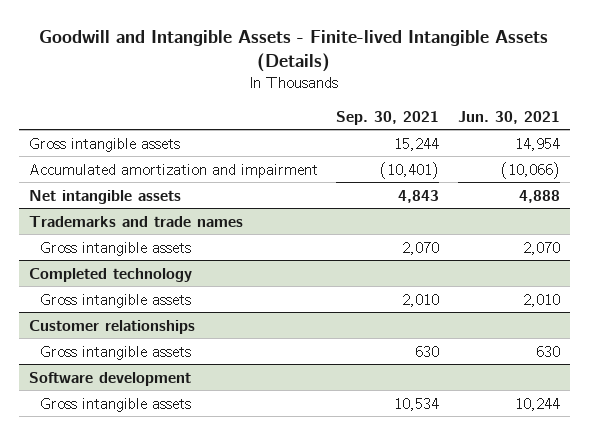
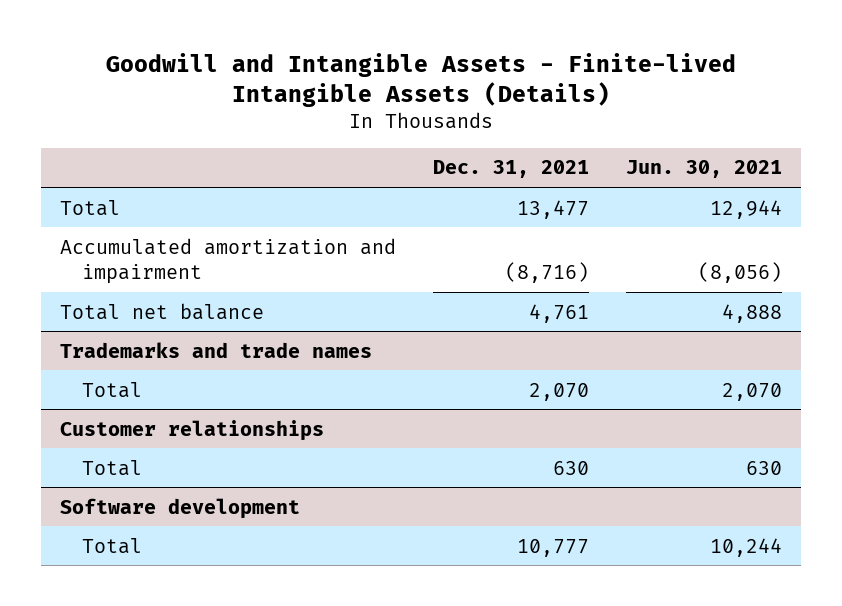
[336,110,440,125] Sep. 30, 2021 -> none
none -> [433,160,590,179] Dec. 31, 2021
[28,137,180,152] Gross intangible assets -> none
none -> [60,199,121,216] Total
[501,161,561,179] (10,066) -> [698,261,783,283] (8,056)
[28,189,181,204] Net intangible assets -> [60,302,265,320] Total net balance
[28,267,192,282] Completed technology -> none
[40,293,192,308] Gross intangible assets -> none
[40,241,192,256] Gross intangible assets -> [81,381,142,398] Total
[40,345,192,360] Gross intangible assets -> [81,459,142,476] Total
[40,397,192,412] Gross intangible assets -> [81,537,142,554] Total

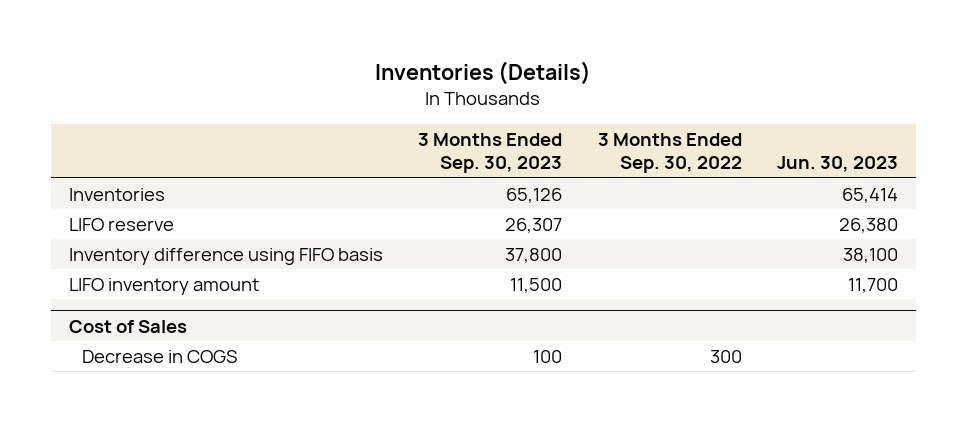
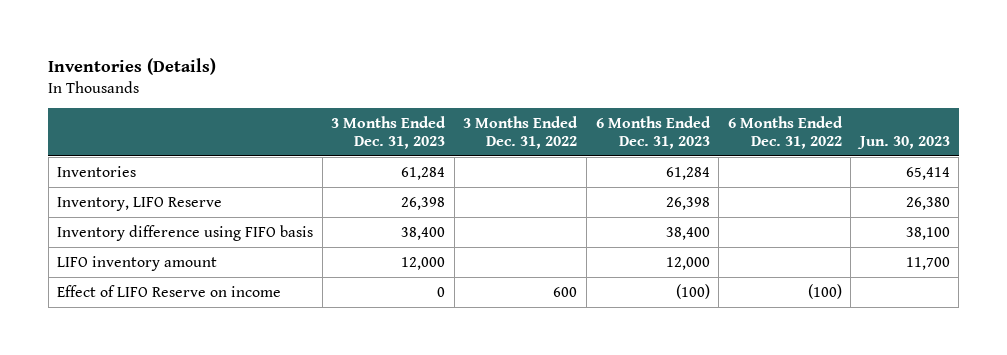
[418,132,563,174] 3 Months Ended Sep. 30, 2023 -> none
[597,132,742,174] 3 Months Ended Sep. 30, 2022 -> none
none -> [331,116,447,149] 3 Months Ended Dec. 31, 2023
none -> [463,116,579,149] 3 Months Ended Dec. 31, 2022
none -> [595,116,711,149] 6 Months Ended Dec. 31, 2023
none -> [727,116,843,149] 6 Months Ended Dec. 31, 2022
[68,218,174,232] LIFO reserve -> [57,196,223,211] Inventory, LIFO Reserve
[68,319,187,333] Cost of Sales -> none
[81,350,237,364] Decrease in COGS -> [57,284,282,297] Effect of LIFO Reserve on income

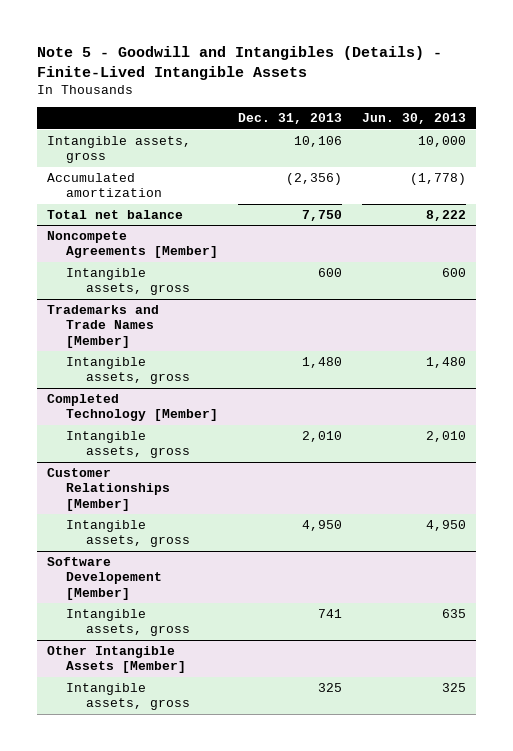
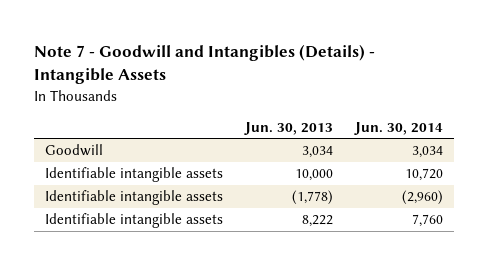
[36,45,442,80] Note 5 - Goodwill and Intangibles (Details) - Finite-Lived Intangible Assets -> [33,44,375,85] Note 7 - Goodwill and Intangibles (Details) - Intangible Assets
[238,113,343,125] Dec. 31, 2013 -> none
none -> [353,121,443,135] Jun. 30, 2014
[46,230,219,259] Noncompete Agreements [Member] -> none
[66,267,190,296] Intangible assets, gross -> none
[46,304,159,348] Trademarks and Trade Names [Member] -> none
[66,356,190,385] Intangible assets, gross -> none
[46,393,219,422] Completed Technology [Member] -> none
[66,430,190,459] Intangible assets, gross -> none
[46,467,171,511] Customer Relationships [Member] -> none
[66,519,190,548] Intangible assets, gross -> none
[46,556,163,600] Software Developement [Member] -> none
[66,608,190,637] Intangible assets, gross -> none
[46,645,187,674] Other Intangible Assets [Member] -> none
[66,682,190,711] Intangible assets, gross -> none
none -> [44,144,103,157] Goodwill
[46,135,191,164] Intangible assets, gross -> [44,167,223,183] Identifiable intangible assets
[46,172,163,198] Accumulated amortization -> [44,190,223,206] Identifiable intangible assets
[46,209,183,219] Total net balance -> [44,213,223,229] Identifiable intangible assets

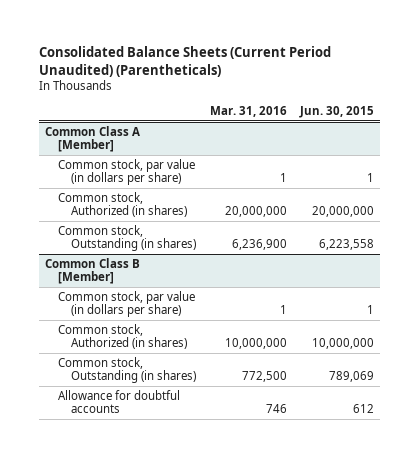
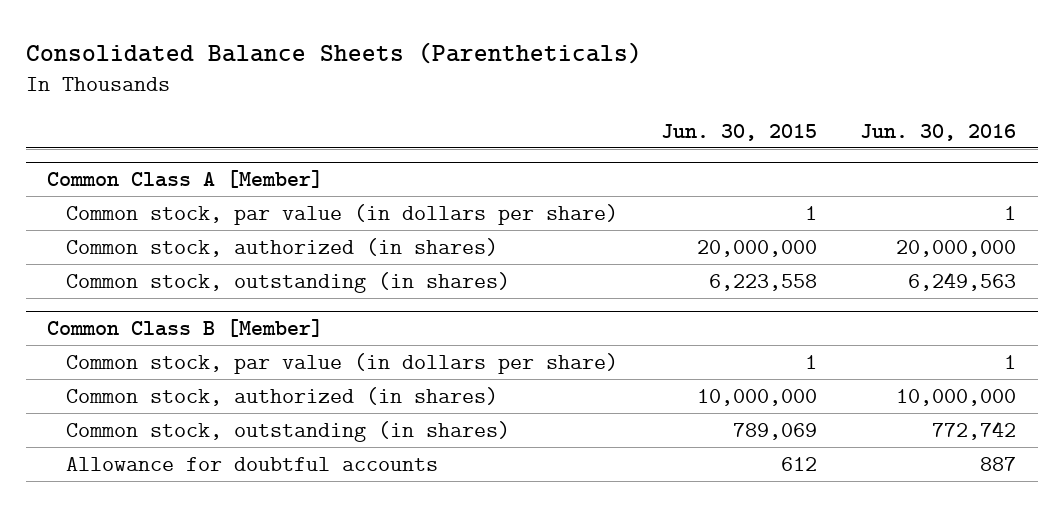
[38,45,331,77] Consolidated Balance Sheets (Current Period Unaudited) (Parentheticals) -> [25,41,642,64] Consolidated Balance Sheets (Parentheticals)
[209,106,287,118] Mar. 31, 2016 -> none
none -> [860,123,1017,141] Jun. 30, 2016
[58,191,188,218] Common stock, Authorized (in shares) -> [66,237,499,257] Common stock, authorized (in shares)
[58,224,197,252] Common stock, Outstanding (in shares) -> [66,271,511,293] Common stock, outstanding (in shares)
[58,323,188,350] Common stock, Authorized (in shares) -> [66,386,499,406] Common stock, authorized (in shares)
[58,356,197,384] Common stock, Outstanding (in shares) -> [66,420,511,442] Common stock, outstanding (in shares)

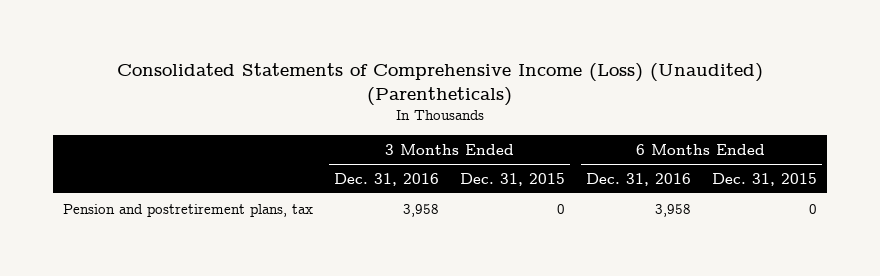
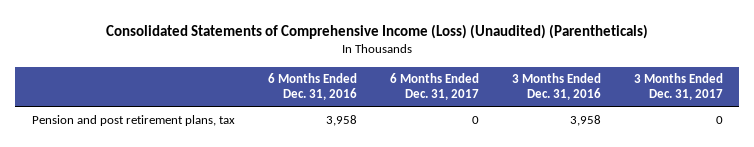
[460,172,566,186] Dec. 31, 2015 -> none
[711,172,817,186] Dec. 31, 2015 -> none
none -> [389,73,479,101] 6 Months Ended Dec. 31, 2017
none -> [633,73,723,101] 3 Months Ended Dec. 31, 2017
[63,203,314,217] Pension and postretirement plans, tax -> [31,114,235,126] Pension and post retirement plans, tax

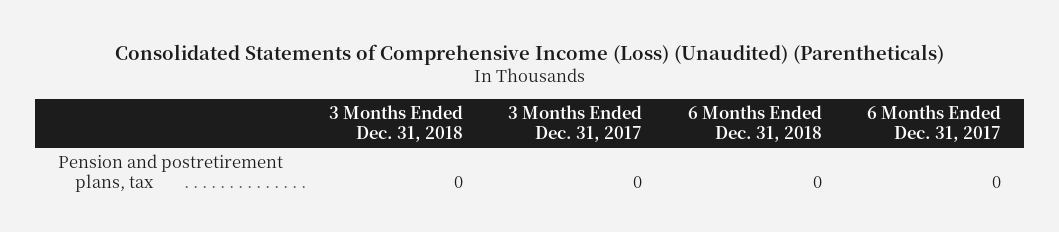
[267,73,357,101] 6 Months Ended Dec. 31, 2016 -> none
[511,73,601,101] 3 Months Ended Dec. 31, 2016 -> none
none -> [328,104,463,143] 3 Months Ended Dec. 31, 2018
none -> [687,104,822,143] 6 Months Ended Dec. 31, 2018
[31,114,235,126] Pension and post retirement plans, tax -> [57,153,283,193] Pension and postretirement plans, tax

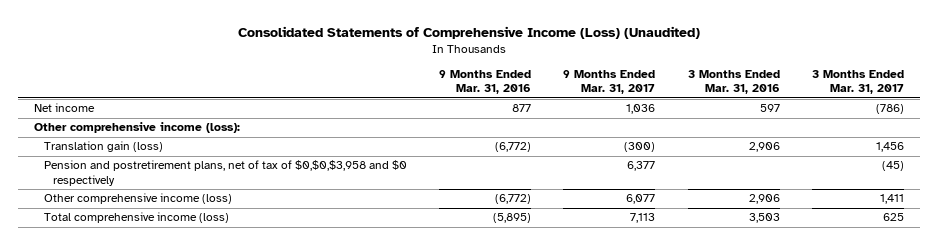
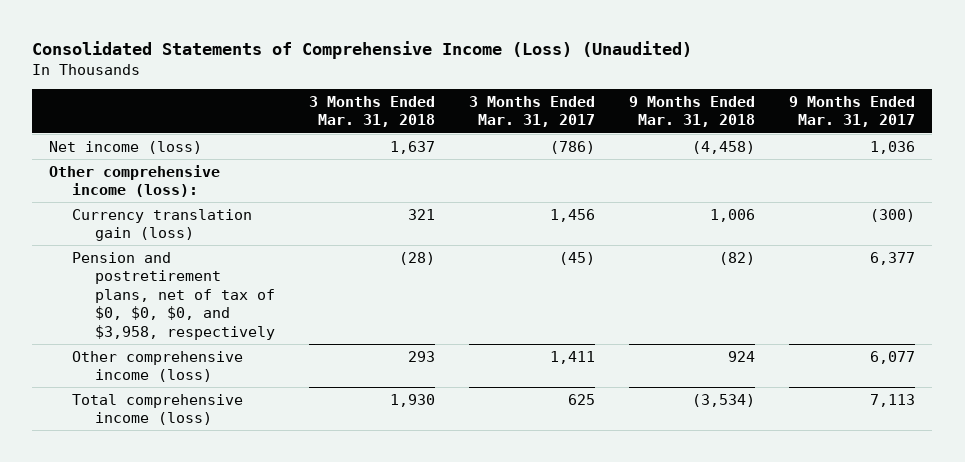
[438,70,531,95] 9 Months Ended Mar. 31, 2016 -> none
[687,70,780,95] 3 Months Ended Mar. 31, 2016 -> none
none -> [308,95,435,128] 3 Months Ended Mar. 31, 2018
none -> [629,95,756,128] 9 Months Ended Mar. 31, 2018
[34,103,96,113] Net income -> [49,140,203,154] Net income (loss)
[43,141,163,153] Translation gain (loss) -> [72,208,253,242] Currency translation gain (loss)
[43,160,407,186] Pension and postretirement plans, net of tax of $0,$0,$3,958 and $0 respectively -> [72,251,275,340] Pension and postretirement plans, net of tax of $0, $0, $0, and $3,958, respectively

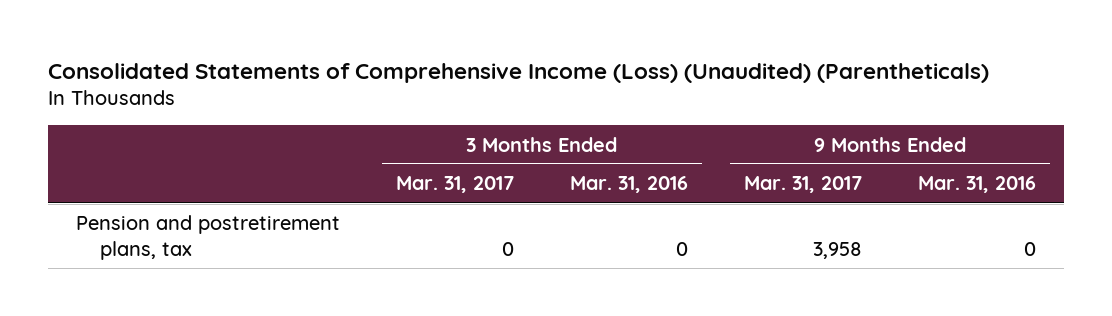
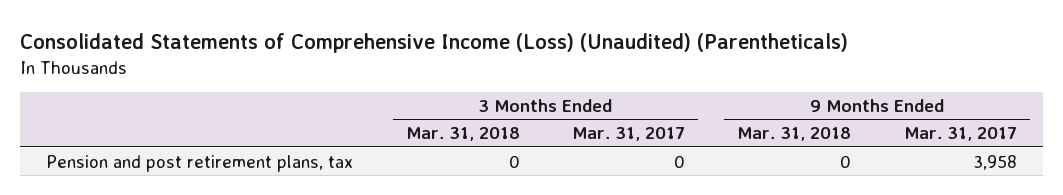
[570,176,689,194] Mar. 31, 2016 -> none
[918,176,1037,194] Mar. 31, 2016 -> none
none -> [405,127,520,142] Mar. 31, 2018
none -> [737,127,852,142] Mar. 31, 2018
[76,215,341,260] Pension and postretirement plans, tax -> [46,154,354,172] Pension and post retirement plans, tax

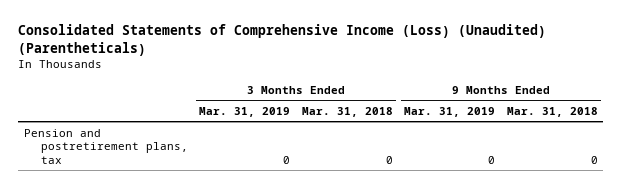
[572,127,686,142] Mar. 31, 2017 -> none
[903,127,1017,142] Mar. 31, 2017 -> none
none -> [199,106,291,117] Mar. 31, 2019
none -> [404,106,496,117] Mar. 31, 2019
[46,154,354,172] Pension and post retirement plans, tax -> [23,128,188,164] Pension and postretirement plans, tax

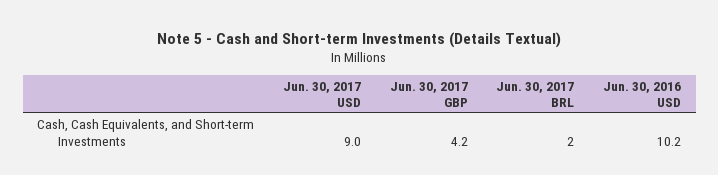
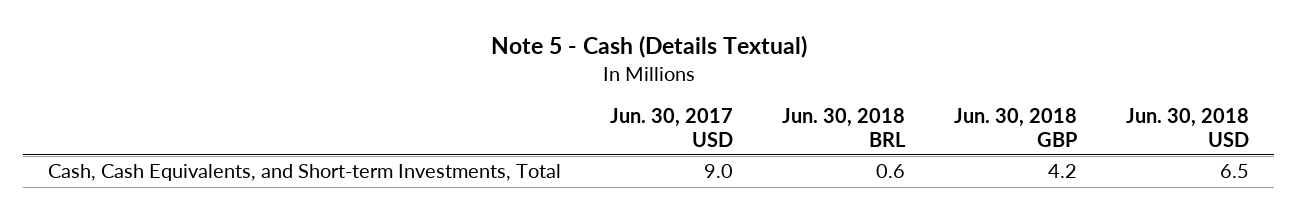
[157,31,562,48] Note 5 - Cash and Short-term Investments (Details Textual) -> [490,35,807,59] Note 5 - Cash (Details Textual)
[389,81,468,108] Jun. 30, 2017 GBP -> none
[496,81,575,108] Jun. 30, 2017 BRL -> none
[603,81,682,108] Jun. 30, 2016 USD -> none
none -> [782,107,907,147] Jun. 30, 2018 BRL
none -> [954,107,1078,147] Jun. 30, 2018 GBP
none -> [1126,107,1250,147] Jun. 30, 2018 USD
[36,119,254,146] Cash, Cash Equivalents, and Short-term Investments -> [47,164,561,182] Cash, Cash Equivalents, and Short-term Investments, Total

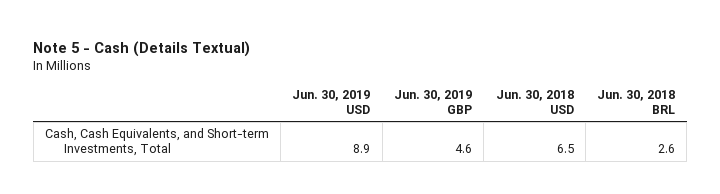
[609,107,733,147] Jun. 30, 2017 USD -> none
[954,107,1078,147] Jun. 30, 2018 GBP -> none
none -> [292,89,371,115] Jun. 30, 2019 USD
none -> [393,89,472,115] Jun. 30, 2019 GBP
[876,164,906,179] 0.6 -> [658,144,676,154] 2.6

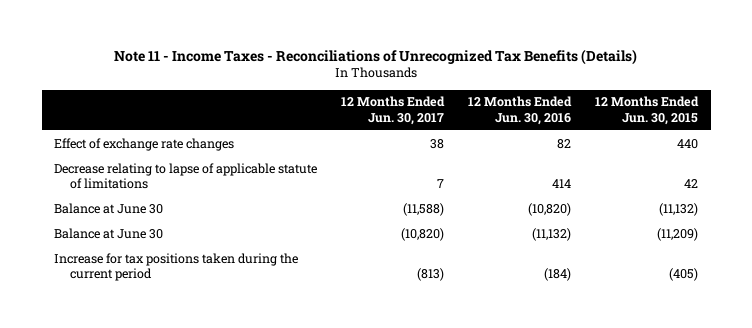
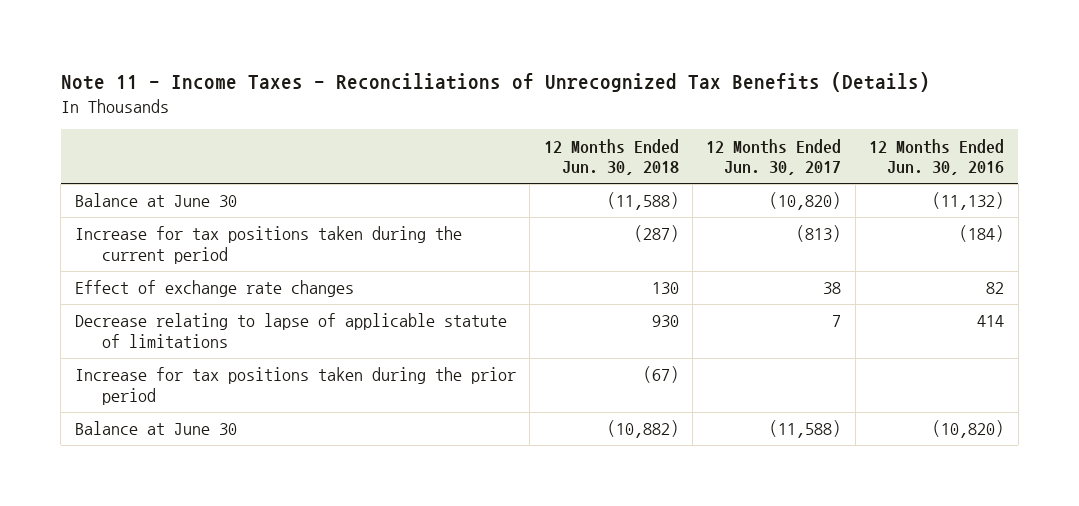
[595,96,700,125] 12 Months Ended Jun. 30, 2015 -> none
none -> [543,138,679,176] 12 Months Ended Jun. 30, 2018
[53,227,163,239] Balance at June 30 -> [74,193,237,208] Balance at June 30
[53,252,298,282] Increase for tax positions taken during the current period -> [74,226,462,264] Increase for tax positions taken during the current period
none -> [74,367,516,405] Increase for tax positions taken during the prior period

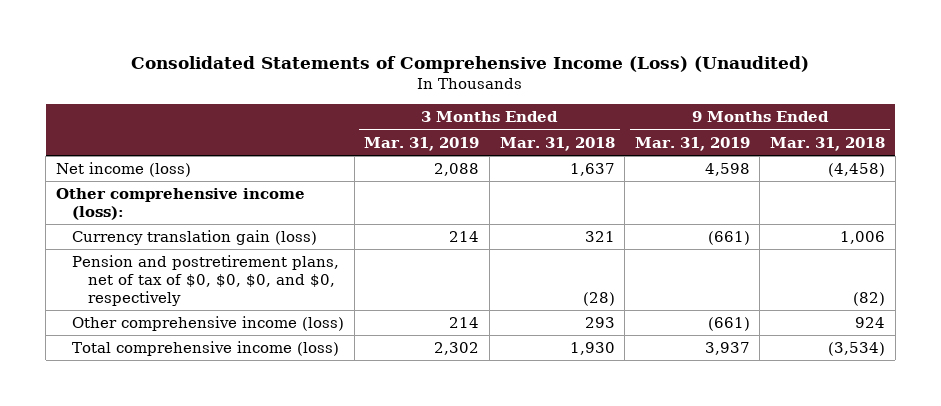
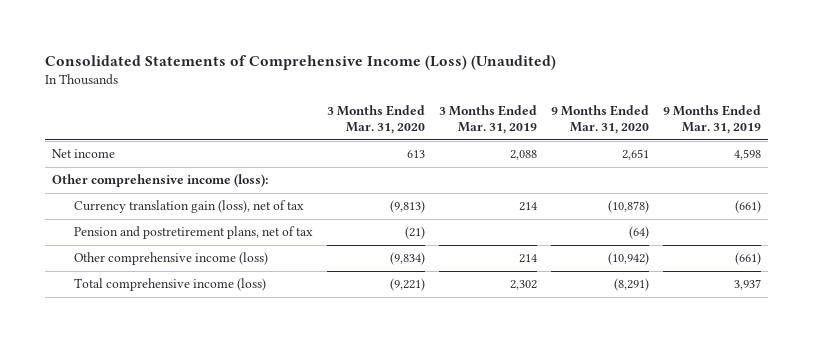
[499,136,615,151] Mar. 31, 2018 -> none
[770,136,886,151] Mar. 31, 2018 -> none
none -> [326,105,425,135] 3 Months Ended Mar. 31, 2020
none -> [551,105,650,135] 9 Months Ended Mar. 31, 2020
[55,162,191,178] Net income (loss) -> [52,149,116,159] Net income
[72,230,318,246] Currency translation gain (loss) -> [73,200,304,214] Currency translation gain (loss), net of tax
[72,255,340,306] Pension and postretirement plans, net of tax of $0, $0, $0, and $0, respectively -> [73,226,313,240] Pension and postretirement plans, net of tax

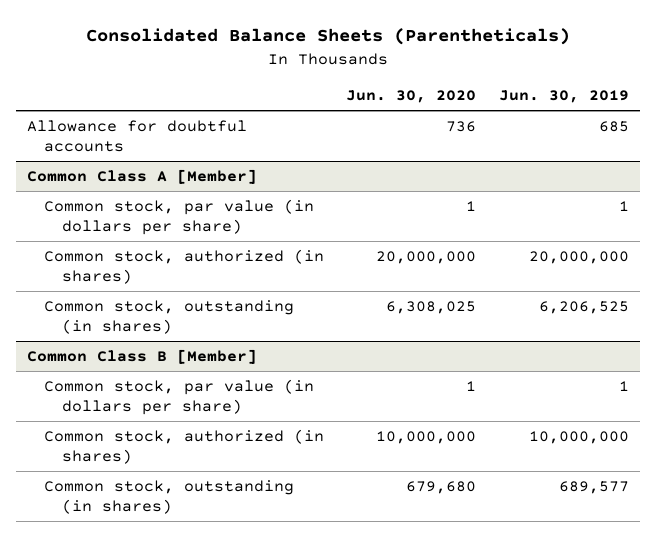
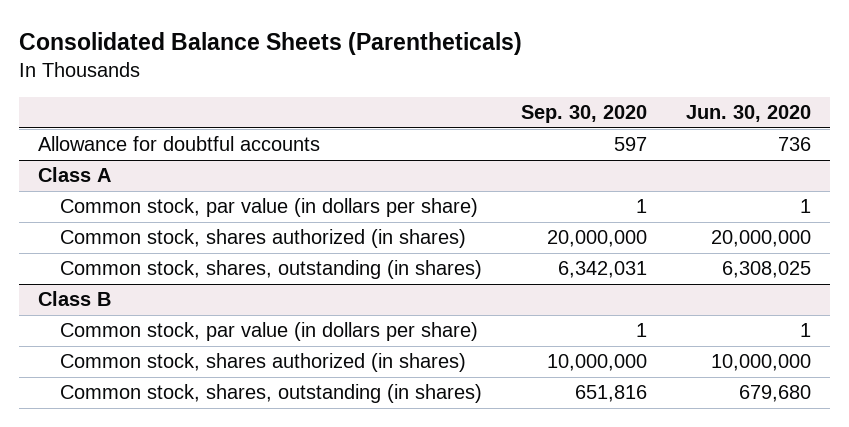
[498,89,629,103] Jun. 30, 2019 -> none
none -> [520,105,647,124] Sep. 30, 2020
[27,168,258,184] Common Class A [Member] -> [38,167,112,183] Class A
[44,248,325,285] Common stock, authorized (in shares) -> [59,229,466,249] Common stock, shares authorized (in shares)
[44,299,295,335] Common stock, outstanding (in shares) -> [59,260,482,280] Common stock, shares, outstanding (in shares)
[27,348,258,364] Common Class B [Member] -> [38,291,112,307] Class B
[44,428,325,465] Common stock, authorized (in shares) -> [59,353,466,373] Common stock, shares authorized (in shares)
[44,479,295,515] Common stock, outstanding (in shares) -> [59,384,482,404] Common stock, shares, outstanding (in shares)

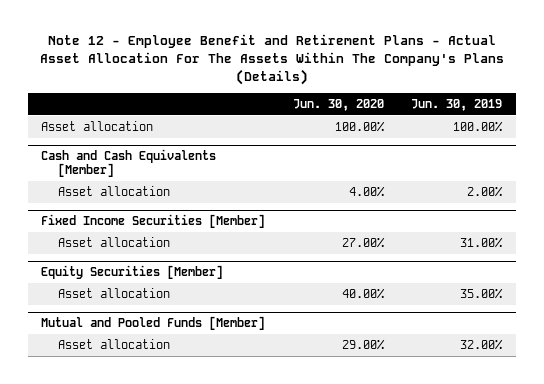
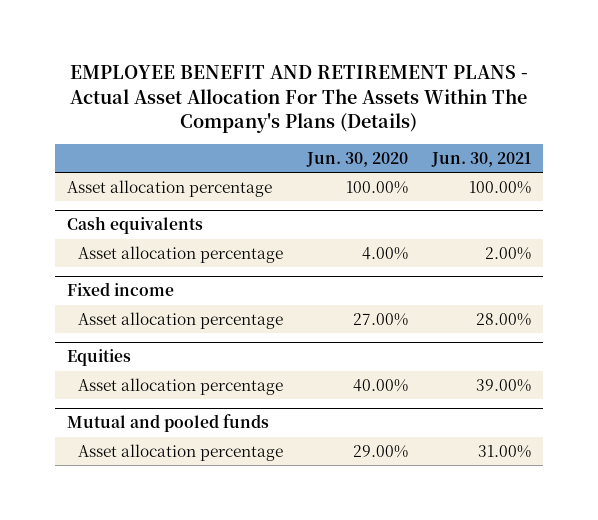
[39,34,504,86] Note 12 - Employee Benefit and Retirement Plans - Actual Asset Allocation For The Assets Within The Company's Plans (Details) -> [69,65,528,134] EMPLOYEE BENEFIT AND RETIREMENT PLANS - Actual Asset Allocation For The Assets Within The Company's Plans (Details)
[411,98,503,111] Jun. 30, 2019 -> none
none -> [431,151,532,167] Jun. 30, 2021
[41,121,154,132] Asset allocation -> [66,179,272,197] Asset allocation percentage
[41,149,217,178] Cash and Cash Equivalents [Member] -> [66,216,203,235] Cash equivalents
[58,186,171,197] Asset allocation -> [78,245,284,263] Asset allocation percentage
[41,214,266,229] Fixed Income Securities [Member] -> [66,282,174,297] Fixed income
[58,237,171,248] Asset allocation -> [78,311,284,329] Asset allocation percentage
[41,265,224,280] Equity Securities [Member] -> [66,349,131,367] Equities
[58,288,171,299] Asset allocation -> [78,377,284,395] Asset allocation percentage
[41,316,266,331] Mutual and Pooled Funds [Member] -> [66,414,269,433] Mutual and pooled funds
[58,339,171,350] Asset allocation -> [78,443,284,461] Asset allocation percentage

